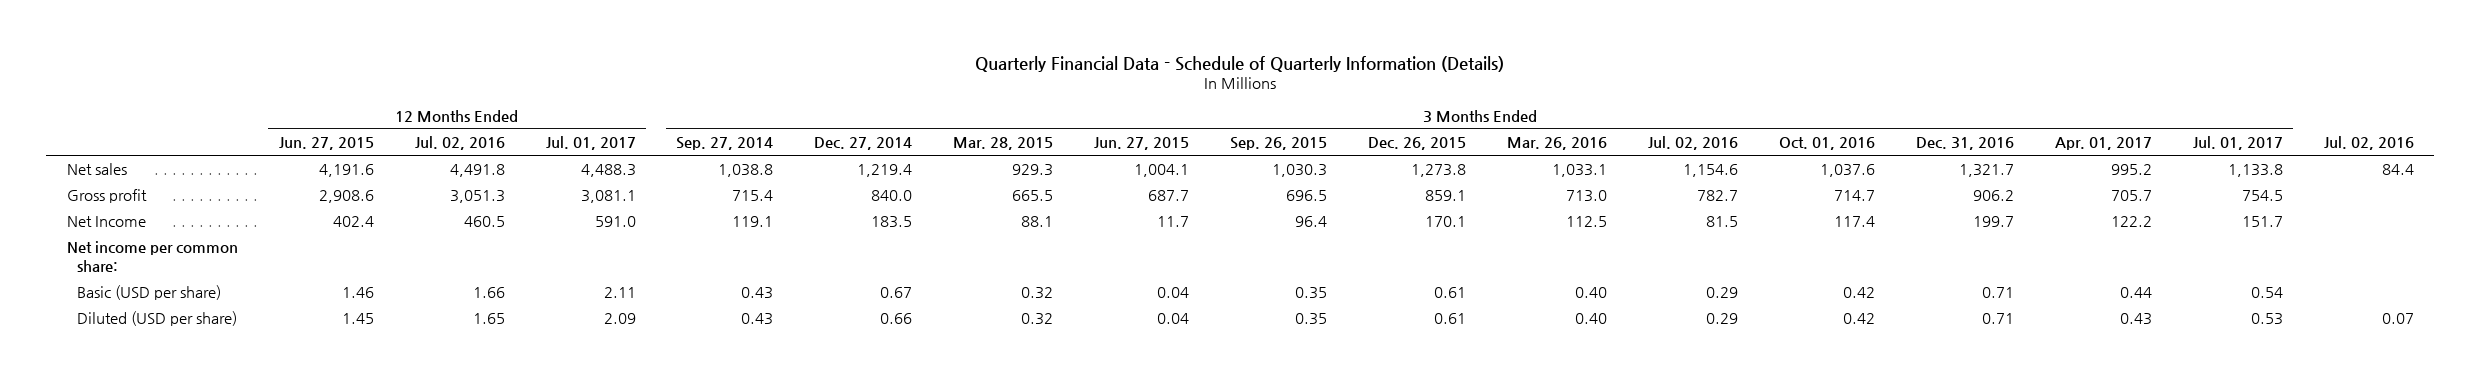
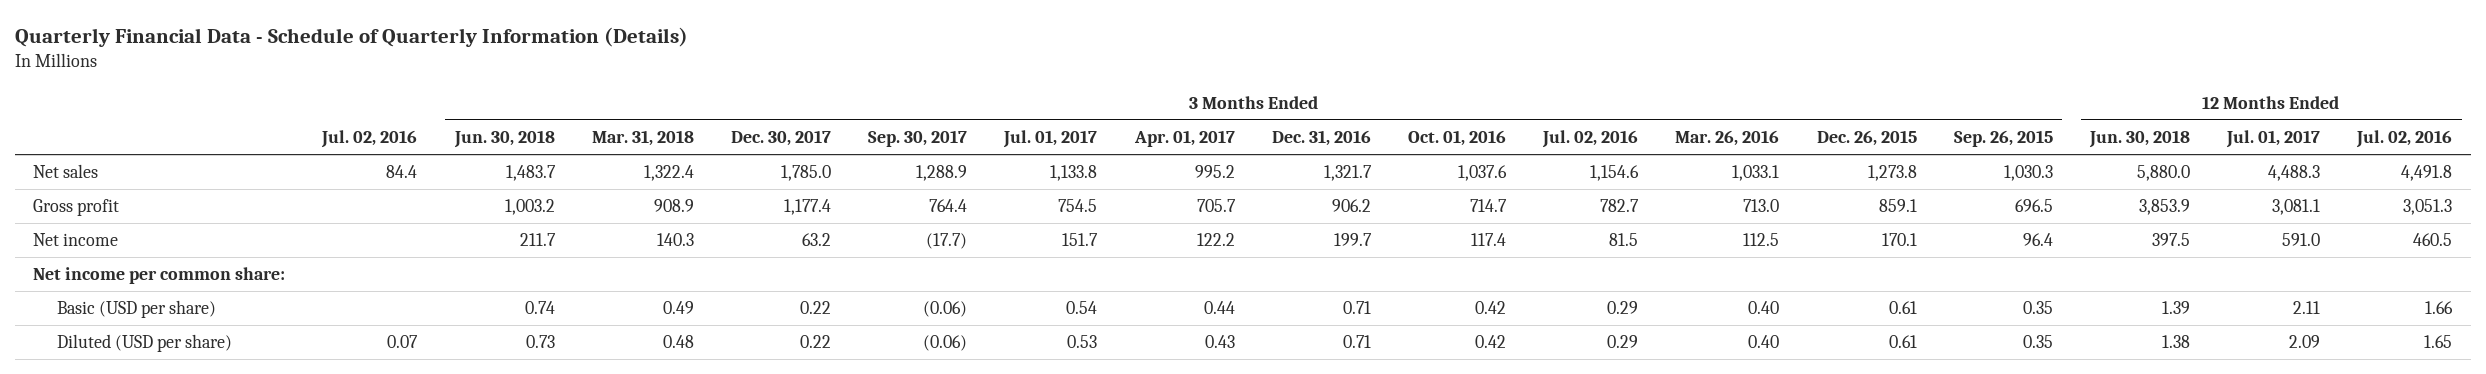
[278,136,374,150] Jun. 27, 2015 -> none
[676,136,774,150] Sep. 27, 2014 -> none
[814,136,913,150] Dec. 27, 2014 -> none
[953,136,1054,150] Mar. 28, 2015 -> none
[1094,136,1190,150] Jun. 27, 2015 -> none
none -> [453,130,555,149] Jun. 30, 2018
none -> [591,130,694,147] Mar. 31, 2018
none -> [731,130,832,147] Dec. 30, 2017
none -> [868,130,968,148] Sep. 30, 2017
none -> [2088,130,2190,149] Jun. 30, 2018
[66,216,146,228] Net Income -> [33,233,119,247] Net income

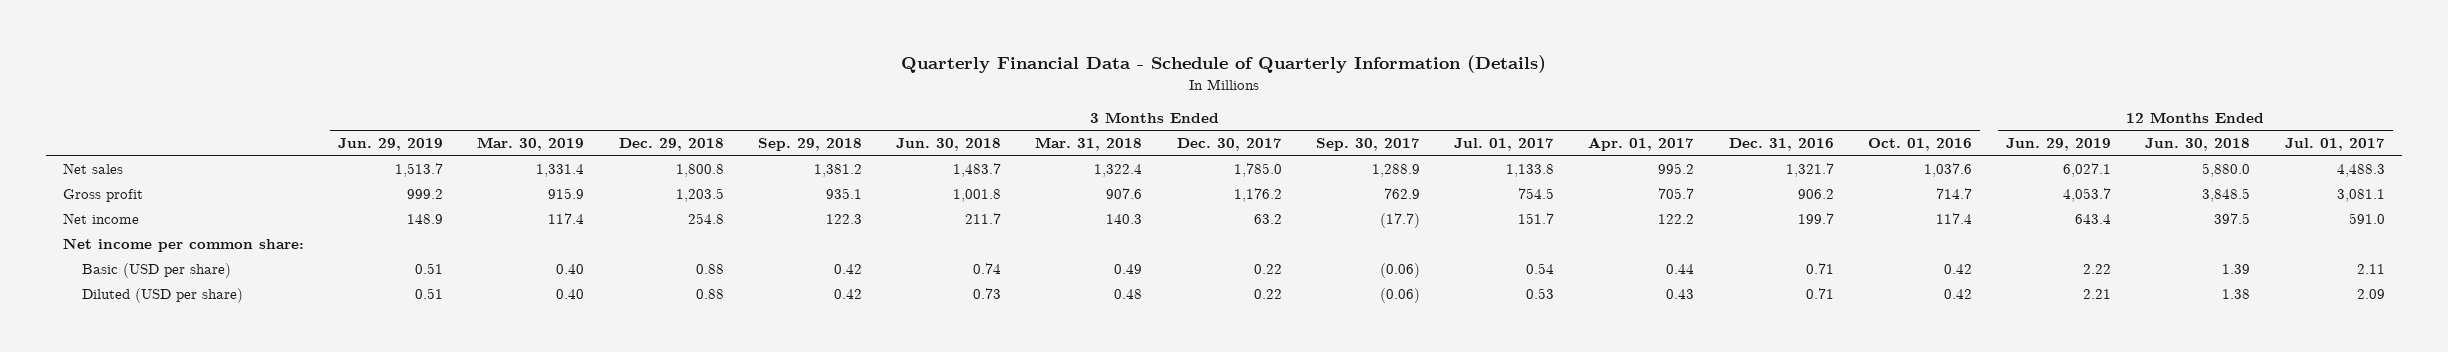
[321,130,418,149] Jul. 02, 2016 -> none
[1542,130,1639,149] Jul. 02, 2016 -> none
[1675,130,1780,147] Mar. 26, 2016 -> none
[1816,130,1917,147] Dec. 26, 2015 -> none
[1953,130,2053,148] Sep. 26, 2015 -> none
[2356,130,2453,149] Jul. 02, 2016 -> none
none -> [338,138,444,152] Jun. 29, 2019
none -> [477,137,585,152] Mar. 30, 2019
none -> [618,138,724,152] Dec. 29, 2018
none -> [757,138,862,152] Sep. 29, 2018
none -> [2006,138,2112,152] Jun. 29, 2019
[504,199,555,216] 1,003.2 -> [953,188,1002,202] 1,001.8
[653,199,694,213] 908.9 -> [1106,187,1143,199] 907.6
[784,199,832,216] 1,177.4 -> [1233,187,1282,202] 1,176.2
[929,199,968,213] 764.4 -> [1383,187,1420,199] 762.9
[2138,199,2190,216] 3,853.9 -> [2202,187,2251,202] 3,848.5

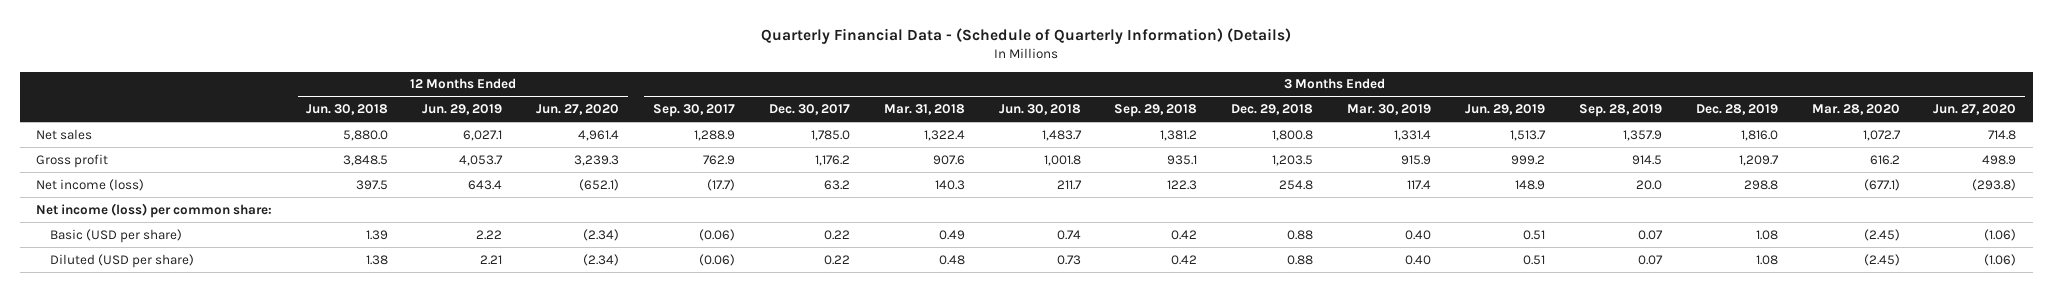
[900,55,1546,74] Quarterly Financial Data - Schedule of Quarterly Information (Details) -> [761,28,1292,45] Quarterly Financial Data - (Schedule of Quarterly Information) (Details)
[1454,138,1555,152] Jul. 01, 2017 -> none
[1588,137,1695,152] Apr. 01, 2017 -> none
[1728,138,1834,152] Dec. 31, 2016 -> none
[1867,138,1972,152] Oct. 01, 2016 -> none
[2284,138,2385,152] Jul. 01, 2017 -> none
none -> [536,103,620,115] Jun. 27, 2020
none -> [1578,103,1662,117] Sep. 28, 2019
none -> [1695,103,1778,115] Dec. 28, 2019
none -> [1811,103,1900,115] Mar. 28, 2020
none -> [1933,103,2017,115] Jun. 27, 2020
[63,212,140,224] Net income -> [36,178,145,191] Net income (loss)
[63,237,305,252] Net income per common share: -> [36,202,273,218] Net income (loss) per common share:

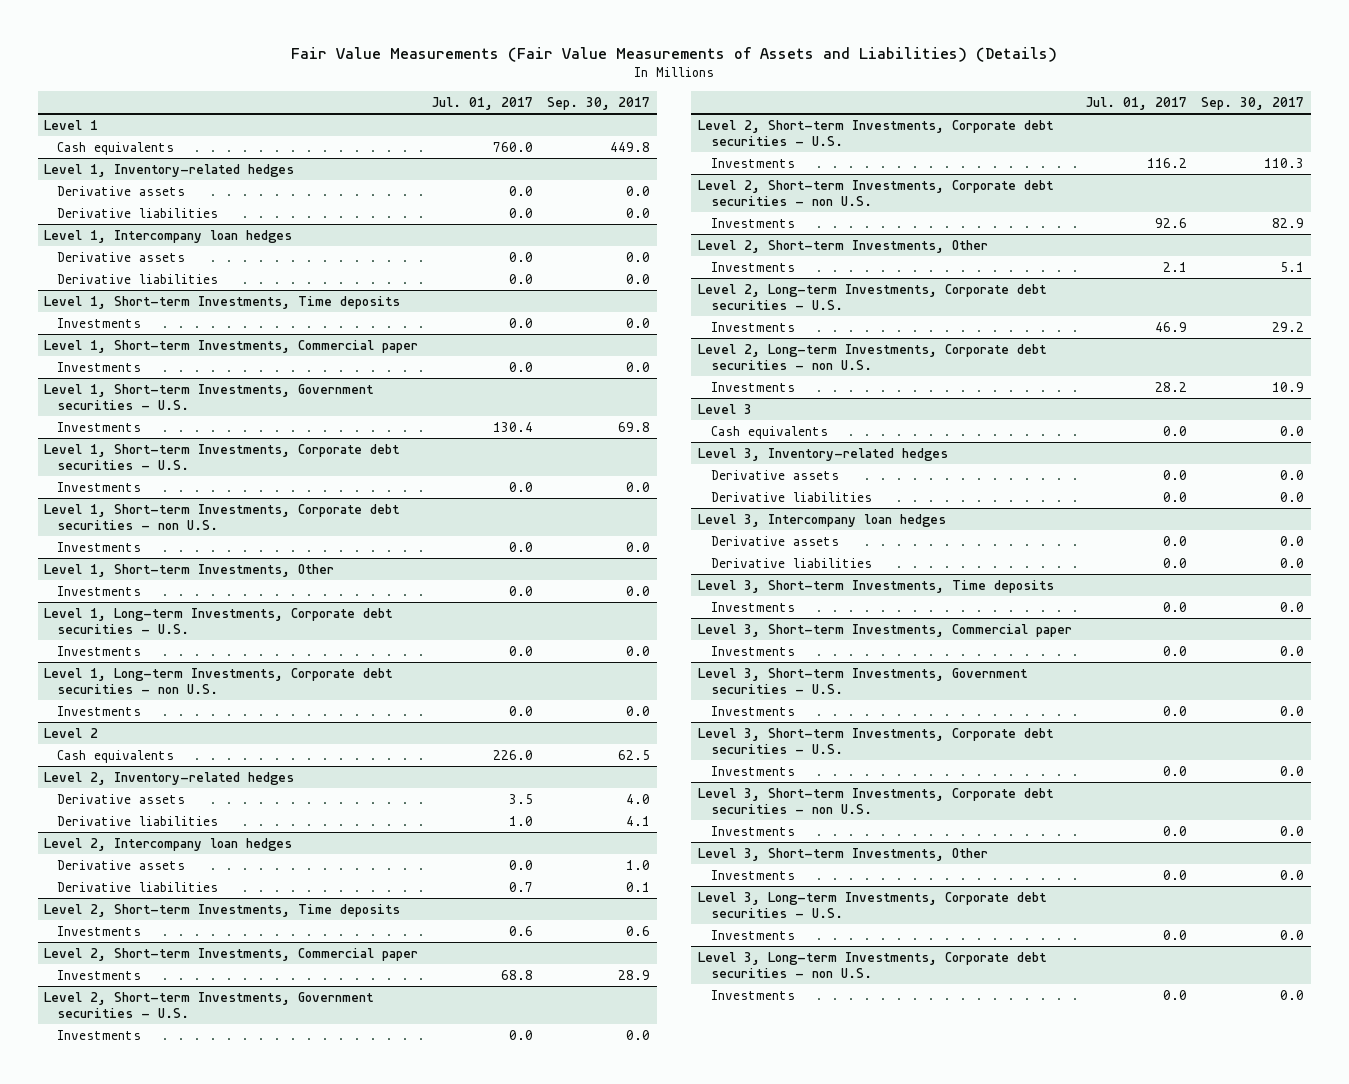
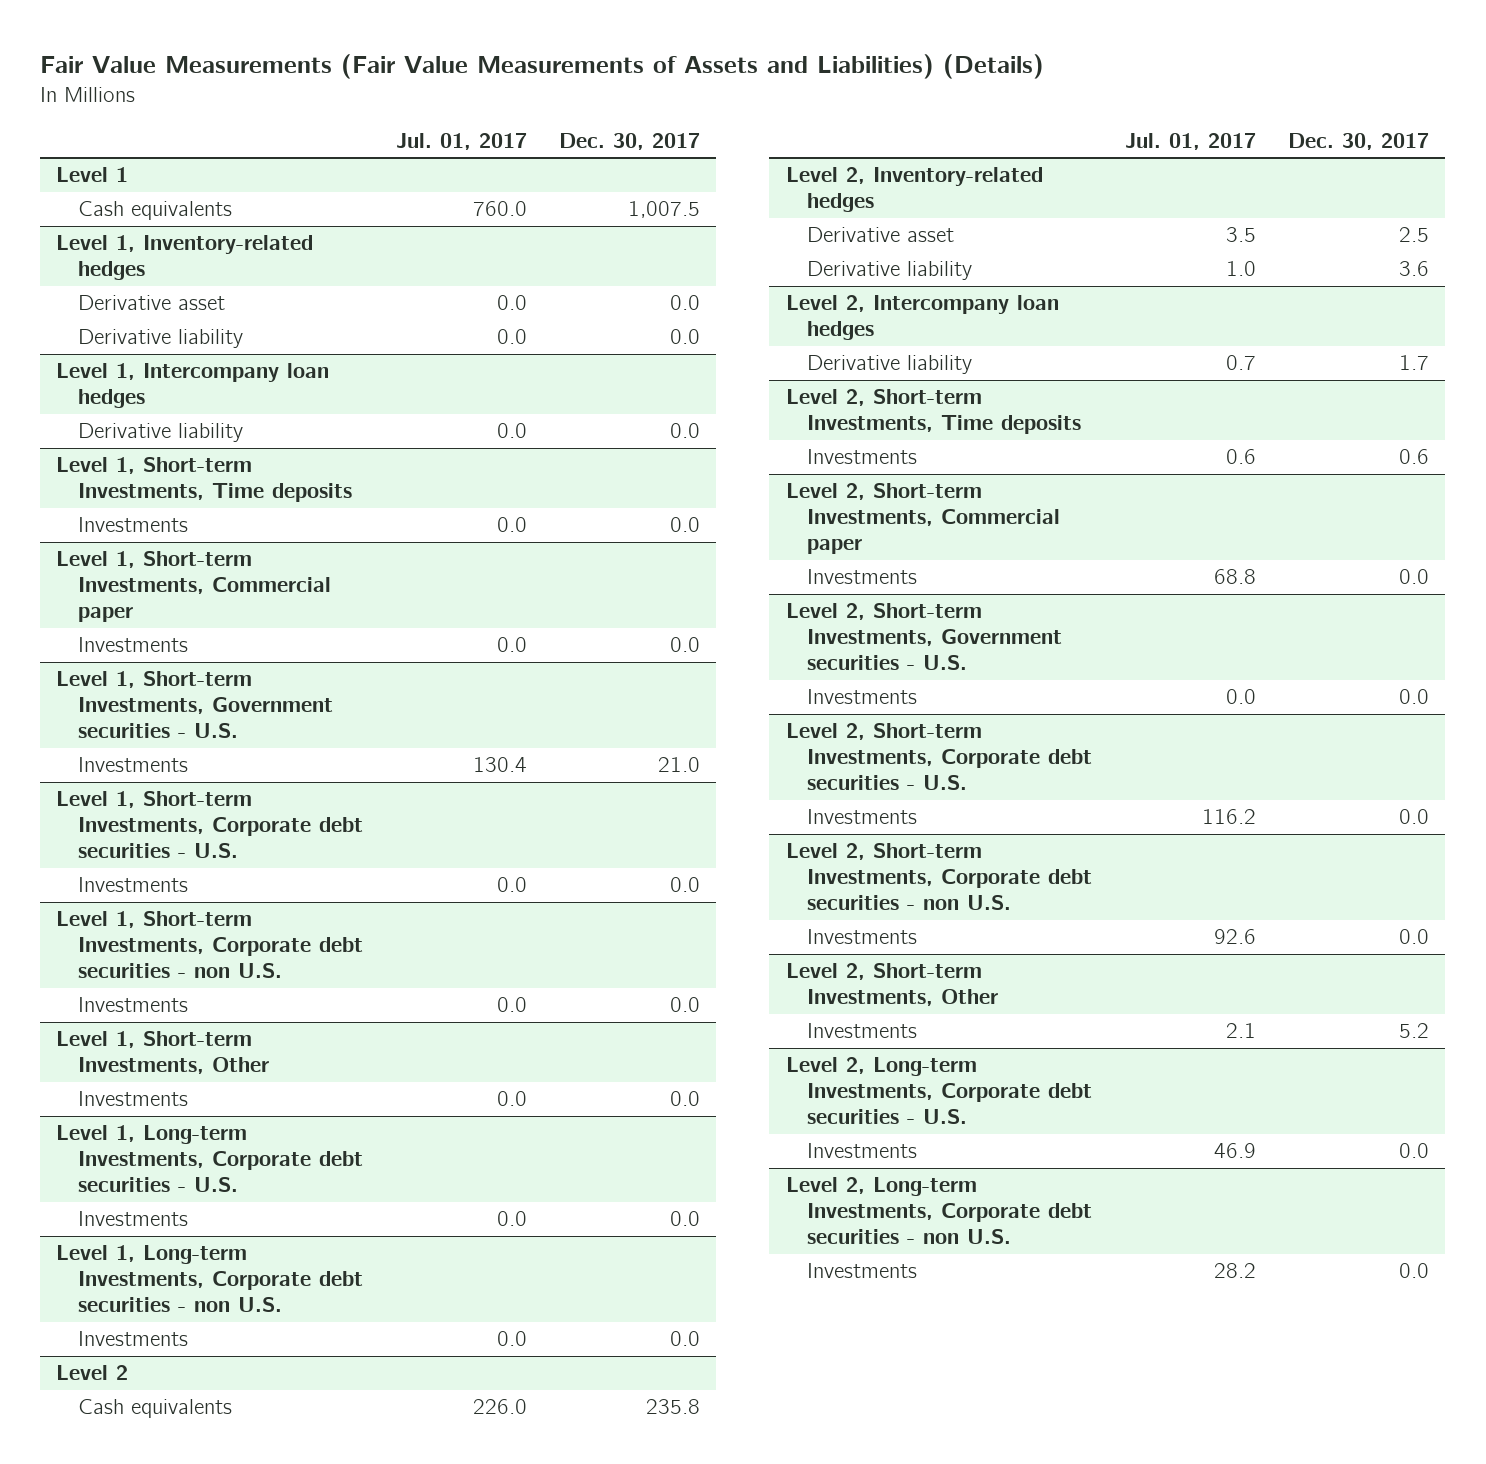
[547,96,651,110] Sep. 30, 2017 -> none
none -> [558,132,700,150] Dec. 30, 2017
[57,185,186,196] Derivative assets -> [78,295,226,311] Derivative asset
[57,207,219,218] Derivative liabilities -> [78,329,244,349] Derivative liability
[57,251,186,262] Derivative assets -> none
[57,273,219,284] Derivative liabilities -> [78,423,244,443] Derivative liability
[57,793,186,804] Derivative assets -> [807,227,955,243] Derivative asset
[57,815,219,826] Derivative liabilities -> [807,261,973,281] Derivative liability
[57,859,186,870] Derivative assets -> none
[57,881,219,892] Derivative liabilities -> [807,355,973,375] Derivative liability
[698,403,753,414] Level 3 -> none
[711,425,829,439] Cash equivalents -> none
[698,447,949,461] Level 3, Inventory-related hedges -> none
[711,469,840,480] Derivative assets -> none
[711,491,873,502] Derivative liabilities -> none
[698,513,947,527] Level 3, Intercompany loan hedges -> none
[711,535,840,546] Derivative assets -> none
[711,557,873,568] Derivative liabilities -> none
[698,579,1055,593] Level 3, Short-term Investments, Time deposits -> none
[711,601,796,612] Investments -> none
[698,623,1073,637] Level 3, Short-term Investments, Commercial paper -> none
[711,645,796,656] Investments -> none
[698,667,1029,694] Level 3, Short-term Investments, Government securities - U.S. -> none
[711,705,796,716] Investments -> none
[698,727,1055,754] Level 3, Short-term Investments, Corporate debt securities - U.S. -> none
[711,765,796,776] Investments -> none
[698,787,1055,814] Level 3, Short-term Investments, Corporate debt securities - non U.S. -> none
[711,825,796,836] Investments -> none
[698,847,989,861] Level 3, Short-term Investments, Other -> none
[711,869,796,880] Investments -> none
[698,891,1048,918] Level 3, Long-term Investments, Corporate debt securities - U.S. -> none
[711,929,796,940] Investments -> none
[698,951,1048,978] Level 3, Long-term Investments, Corporate debt securities - non U.S. -> none
[711,989,796,1000] Investments -> none

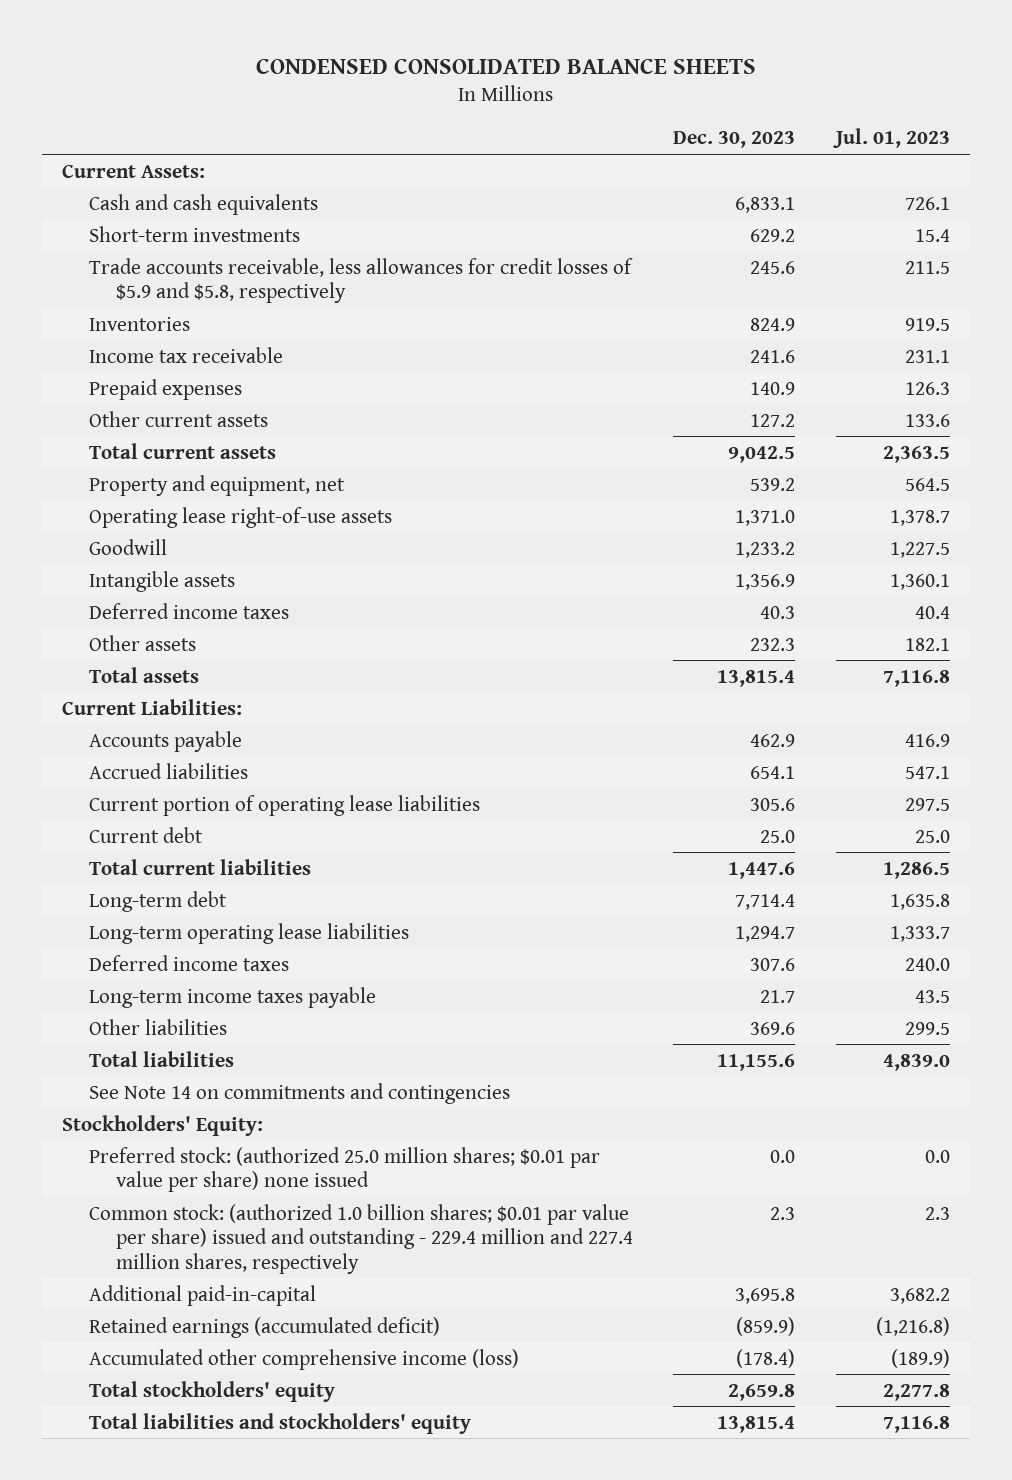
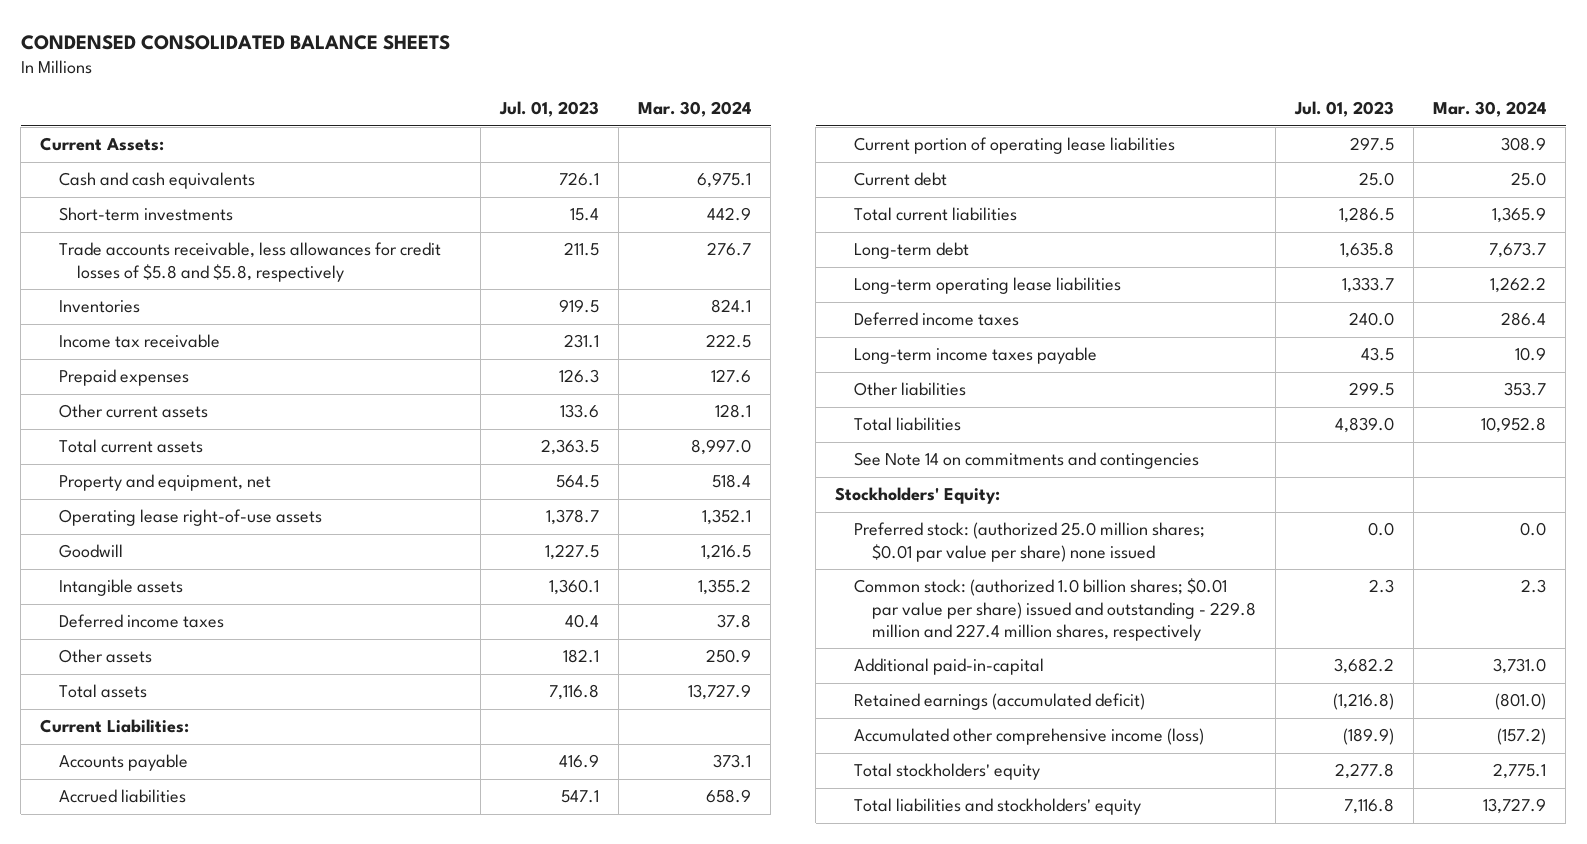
[673,131,796,149] Dec. 30, 2023 -> none
none -> [638,101,752,118] Mar. 30, 2024
[89,257,634,304] Trade accounts receivable, less allowances for credit losses of $5.9 and $5.8, respectively -> [58,242,441,282] Trade accounts receivable, less allowances for credit losses of $5.8 and $5.8, respectively
[89,1203,633,1274] Common stock: (authorized 1.0 billion shares; $0.01 par value per share) issued and outstanding - 229.4 million and 227.4 million shares, respectively -> [853,578,1257,641] Common stock: (authorized 1.0 billion shares; $0.01 par value per share) issued and outstanding - 229.8 million and 227.4 million shares, respectively

